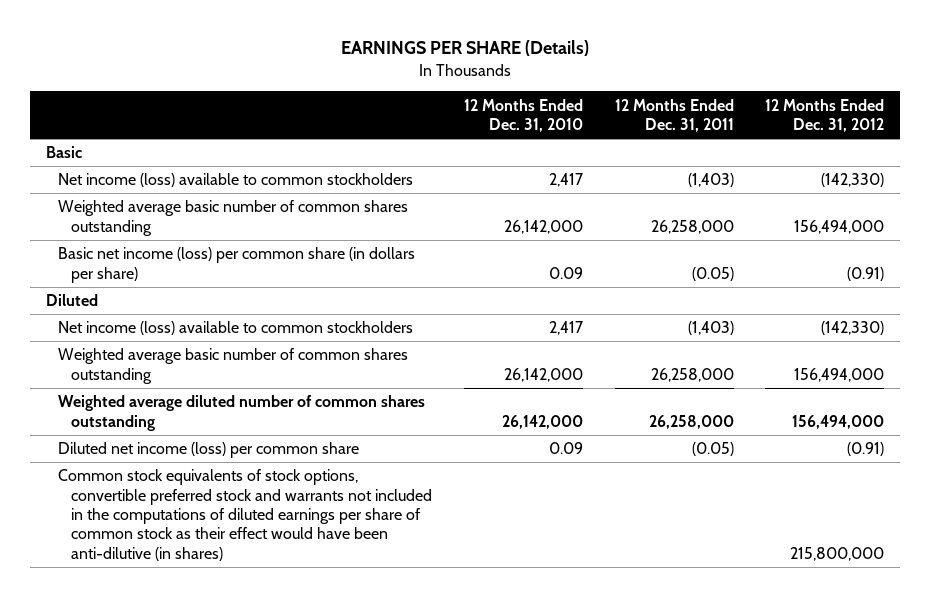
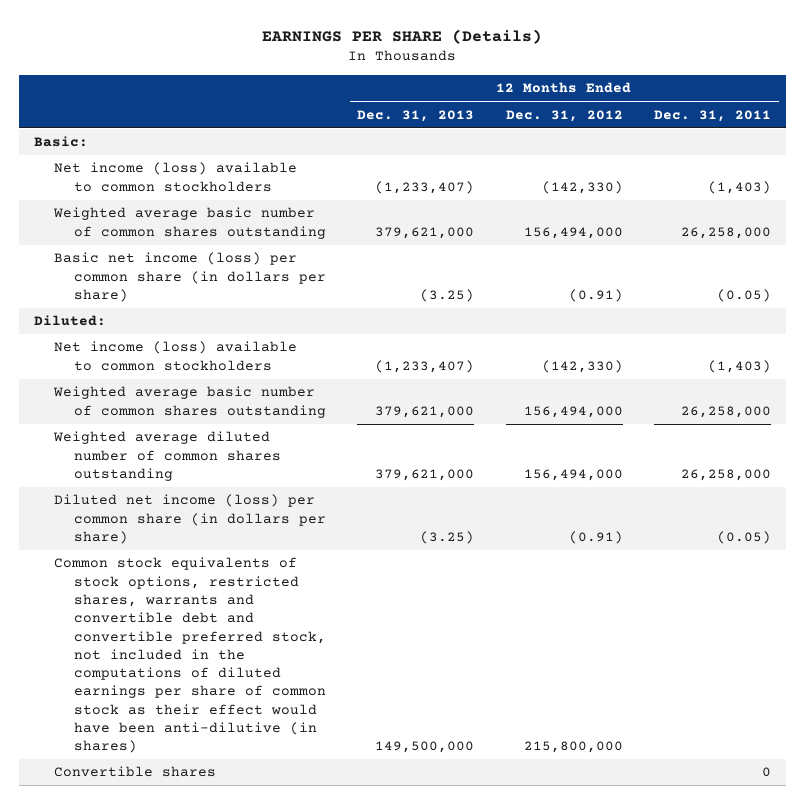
[463,98,583,132] 12 Months Ended Dec. 31, 2010 -> none
none -> [357,109,475,122] Dec. 31, 2013
[45,146,82,159] Basic -> [34,136,89,148] Basic:
[45,294,98,307] Diluted -> [34,315,107,327] Diluted:
[58,442,360,459] Diluted net income (loss) per common share -> [54,494,327,544] Diluted net income (loss) per common share (in dollars per share)
[58,469,432,561] Common stock equivalents of stock options, convertible preferred stock and warrants not included in the computations of diluted earnings per share of common stock as their effect would have been anti-dilutive (in shares) -> [54,557,327,754] Common stock equivalents of stock options, restricted shares, warrants and convertible debt and convertible preferred stock, not included in the computations of diluted earnings per share of common stock as their effect would have been anti-dilutive (in shares)
none -> [54,766,217,778] Convertible shares

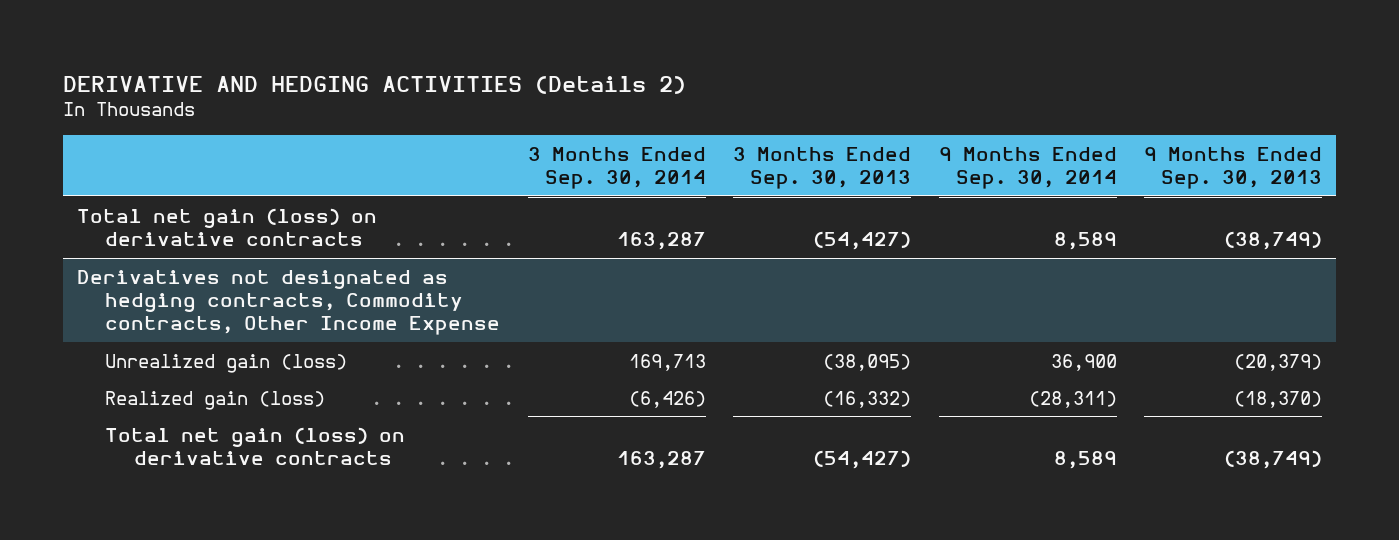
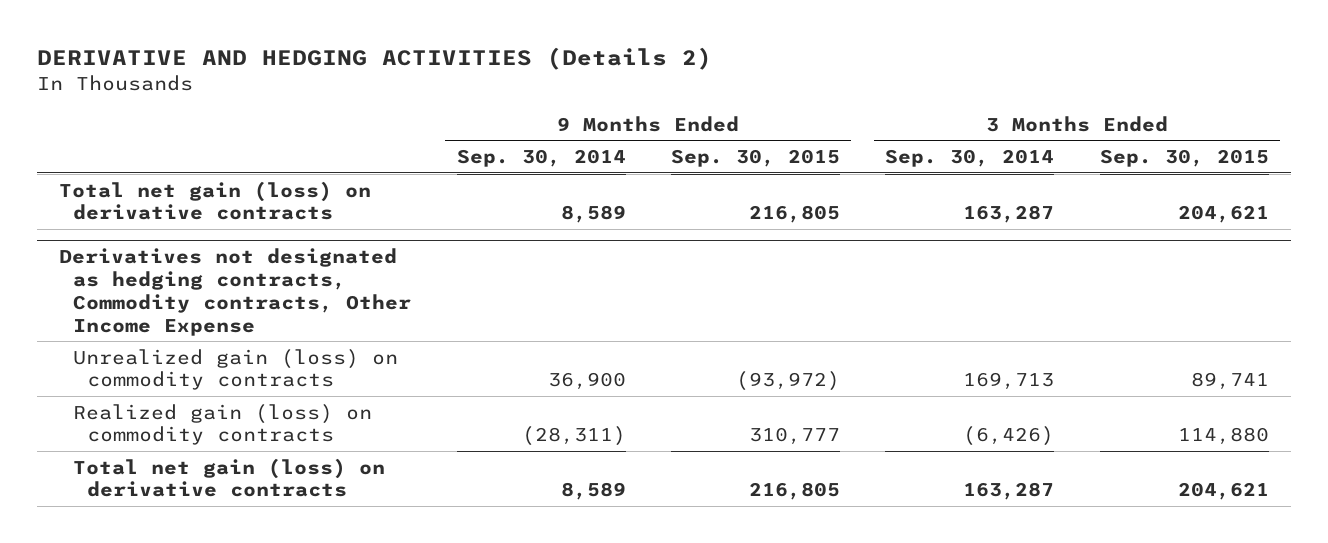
[733,146,912,189] 3 Months Ended Sep. 30, 2013 -> none
[1144,146,1323,189] 9 Months Ended Sep. 30, 2013 -> none
none -> [671,149,841,168] Sep. 30, 2015
none -> [1099,149,1269,168] Sep. 30, 2015
[105,353,348,373] Unrealized gain (loss) -> [73,348,399,391] Unrealized gain (loss) on commodity contracts
[105,390,326,410] Realized gain (loss) -> [73,403,373,446] Realized gain (loss) on commodity contracts

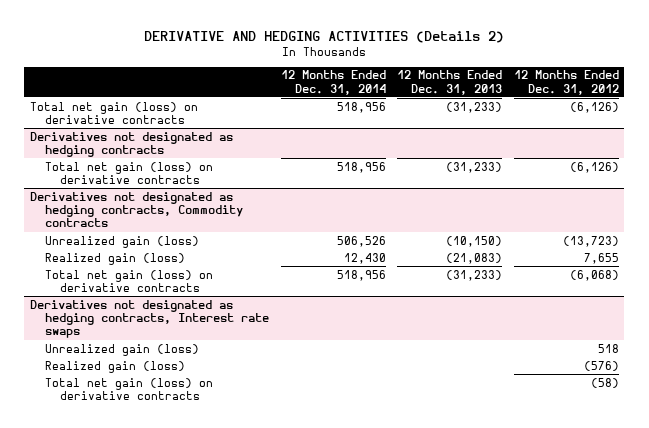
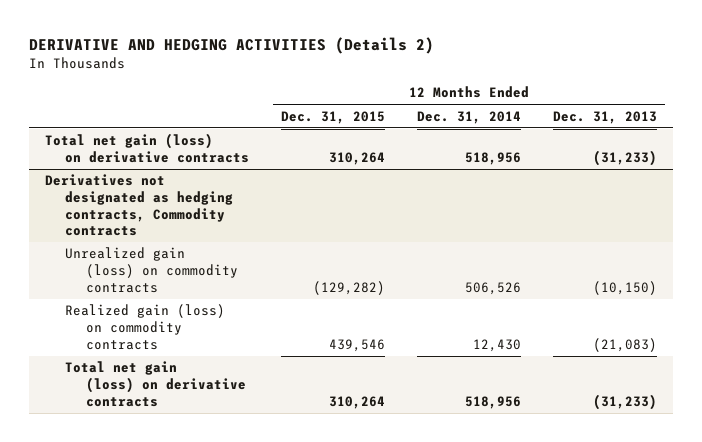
[513,70,619,95] 12 Months Ended Dec. 31, 2012 -> none
none -> [281,110,386,124] Dec. 31, 2015
[29,131,233,157] Derivatives not designated as hedging contracts -> none
[45,161,214,184] Total net gain (loss) on derivative contracts -> none
[45,235,200,248] Unrealized gain (loss) -> [65,247,238,293] Unrealized gain (loss) on commodity contracts
[45,252,186,265] Realized gain (loss) -> [65,304,226,350] Realized gain (loss) on commodity contracts
[29,299,270,339] Derivatives not designated as hedging contracts, Interest rate swaps -> none
[45,343,200,356] Unrealized gain (loss) -> none
[45,360,186,373] Realized gain (loss) -> none
[45,377,214,400] Total net gain (loss) on derivative contracts -> none

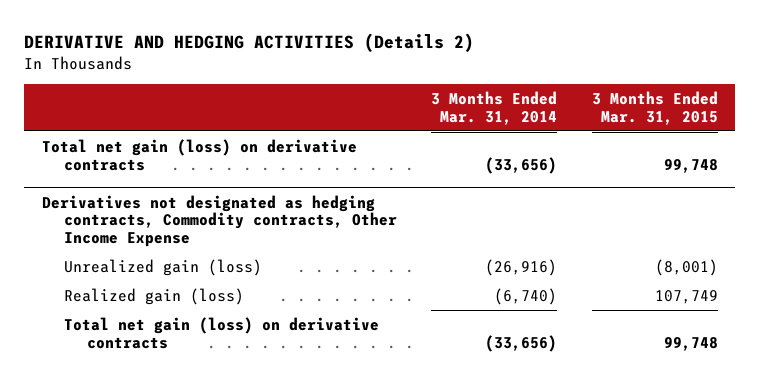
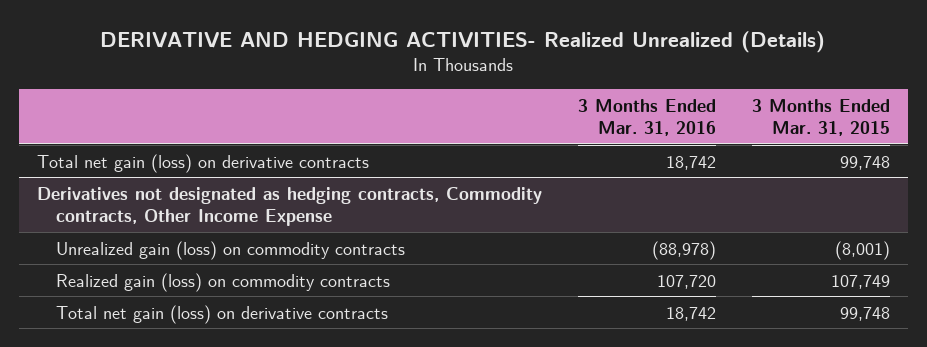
[24,33,475,53] DERIVATIVE AND HEDGING ACTIVITIES (Details 2) -> [100,30,826,53] DERIVATIVE AND HEDGING ACTIVITIES- Realized Unrealized (Details)
[431,90,558,125] 3 Months Ended Mar. 31, 2014 -> none
none -> [577,98,716,136] 3 Months Ended Mar. 31, 2016
[64,258,263,276] Unrealized gain (loss) -> [56,240,406,260] Unrealized gain (loss) on commodity contracts
[64,287,245,305] Realized gain (loss) -> [56,272,391,292] Realized gain (loss) on commodity contracts

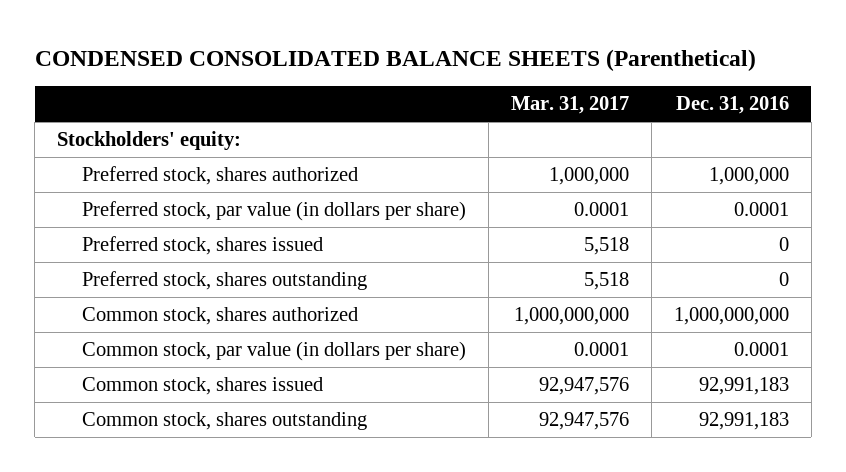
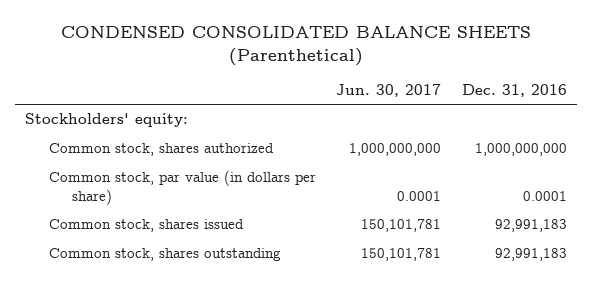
[510,96,629,115] Mar. 31, 2017 -> none
none -> [336,84,442,98] Jun. 30, 2017
[81,166,358,186] Preferred stock, shares authorized -> none
[81,201,466,222] Preferred stock, par value (in dollars per share) -> none
[81,236,323,256] Preferred stock, shares issued -> none
[81,271,367,291] Preferred stock, shares outstanding -> none

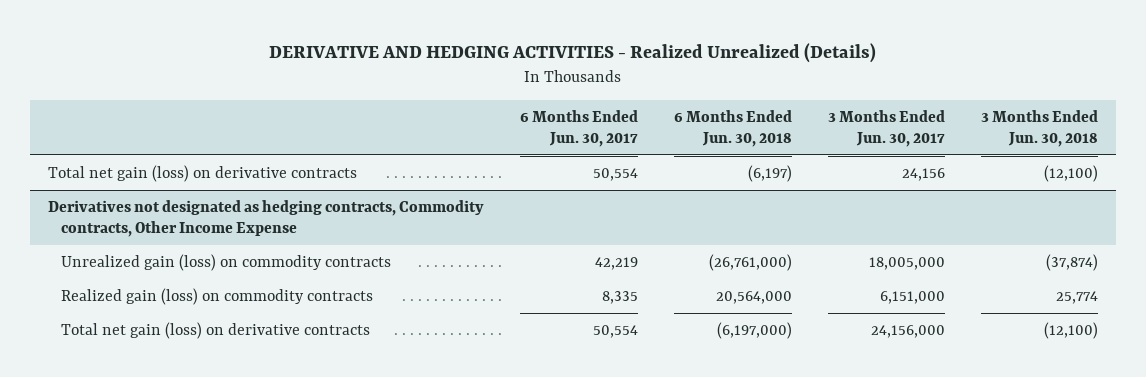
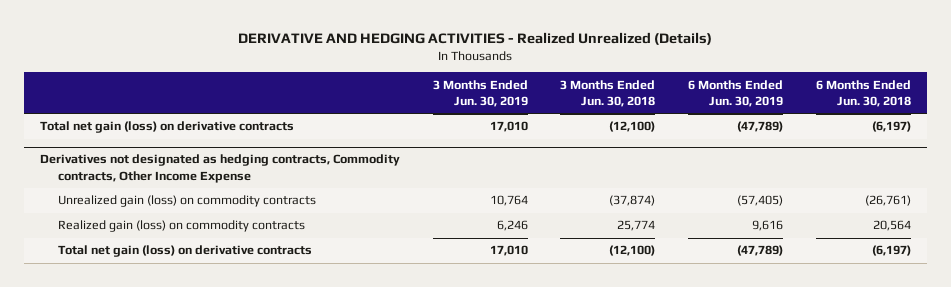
[520,109,639,147] 6 Months Ended Jun. 30, 2017 -> none
[828,109,946,147] 3 Months Ended Jun. 30, 2017 -> none
none -> [432,79,528,108] 3 Months Ended Jun. 30, 2019
none -> [688,79,784,108] 6 Months Ended Jun. 30, 2019
[709,254,793,272] (26,761,000) -> [864,195,911,207] (26,761)
[716,291,793,305] 20,564,000 -> [872,220,911,232] 20,564
[717,322,793,340] (6,197,000) -> [871,245,911,257] (6,197)

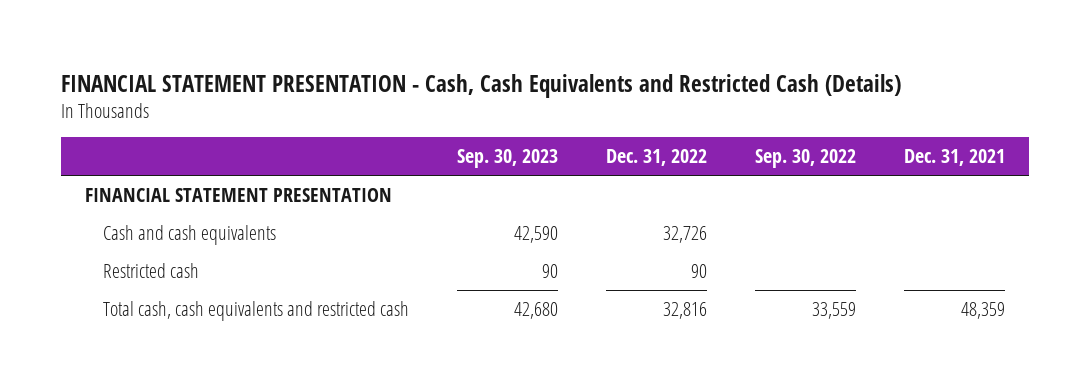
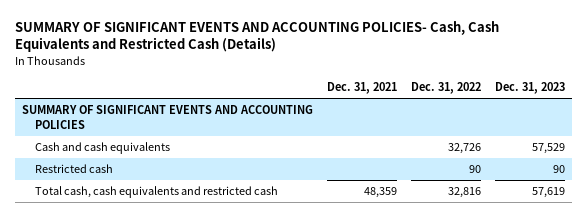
[61,73,902,98] FINANCIAL STATEMENT PRESENTATION - Cash, Cash Equivalents and Restricted Cash (Details) -> [14,21,499,53] SUMMARY OF SIGNIFICANT EVENTS AND ACCOUNTING POLICIES- Cash, Cash Equivalents and Restricted Cash (Details)
[456,149,558,169] Sep. 30, 2023 -> none
[754,149,856,169] Sep. 30, 2022 -> none
none -> [494,82,565,95] Dec. 31, 2023
[85,187,393,202] FINANCIAL STATEMENT PRESENTATION -> [21,105,313,129] SUMMARY OF SIGNIFICANT EVENTS AND ACCOUNTING POLICIES

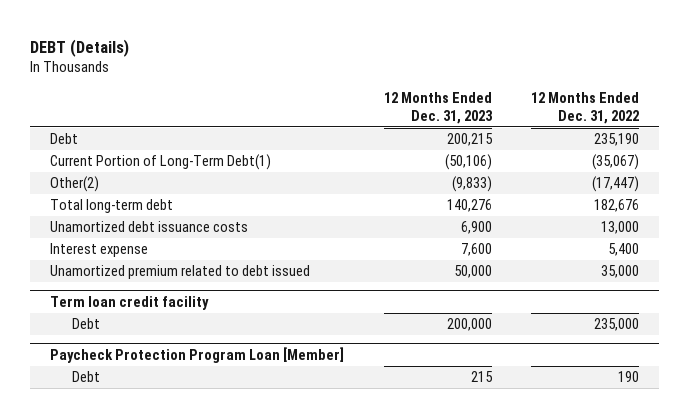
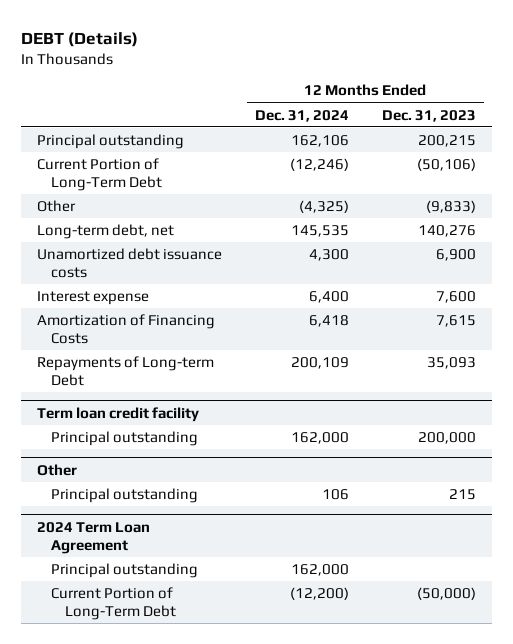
[531,92,640,124] 12 Months Ended Dec. 31, 2022 -> none
none -> [254,109,349,122] Dec. 31, 2024
[49,133,78,145] Debt -> [37,133,185,149] Principal outstanding
[49,154,271,171] Current Portion of Long-Term Debt(1) -> [37,157,162,191] Current Portion of Long-Term Debt
[49,176,99,193] Other(2) -> [37,199,77,212] Other
[49,199,173,214] Total long-term debt -> [37,223,175,239] Long-term debt, net
[49,265,310,280] Unamortized premium related to debt issued -> none
none -> [37,313,216,344] Amortization of Financing Costs
none -> [37,355,215,386] Repayments of Long-term Debt
[71,318,100,330] Debt -> none
none -> [50,430,198,446] Principal outstanding
[49,347,344,364] Paycheck Protection Program Loan [Member] -> [37,463,78,476] Other
[71,371,100,383] Debt -> [50,487,198,503] Principal outstanding
none -> [37,521,151,554] 2024 Term Loan Agreement
none -> [50,562,198,578] Principal outstanding
none -> [50,586,176,620] Current Portion of Long-Term Debt

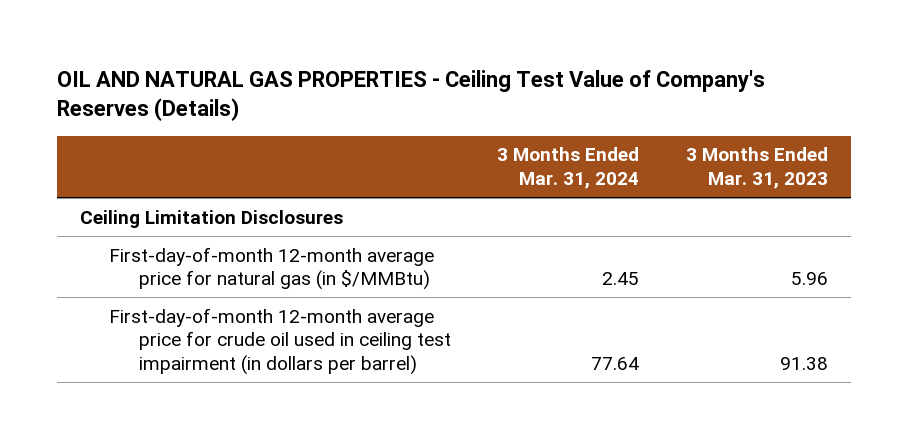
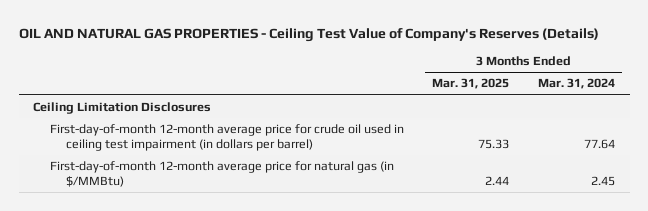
[685,147,828,190] 3 Months Ended Mar. 31, 2023 -> none
none -> [432,78,510,90] Mar. 31, 2025
[109,246,435,291] First-day-of-month 12-month average price for natural gas (in $/MMBtu) -> [49,161,394,188] First-day-of-month 12-month average price for natural gas (in $/MMBtu)

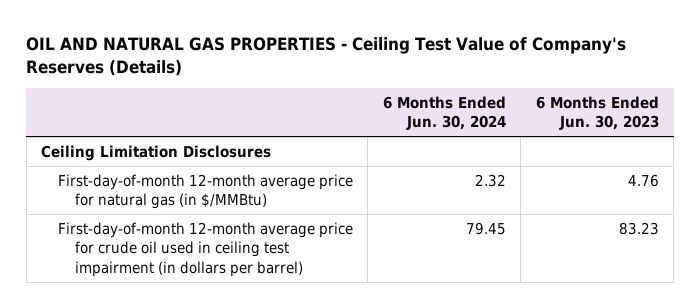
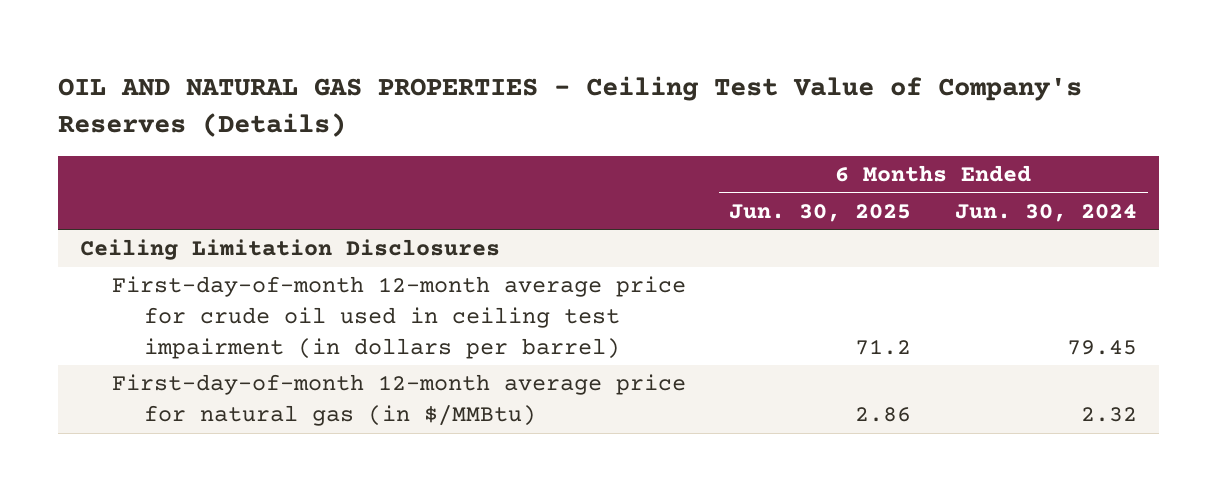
[535,95,659,131] 6 Months Ended Jun. 30, 2023 -> none
none -> [729,203,912,222] Jun. 30, 2025
[57,173,353,210] First-day-of-month 12-month average price for natural gas (in $/MMBtu) -> [112,374,687,426] First-day-of-month 12-month average price for natural gas (in $/MMBtu)

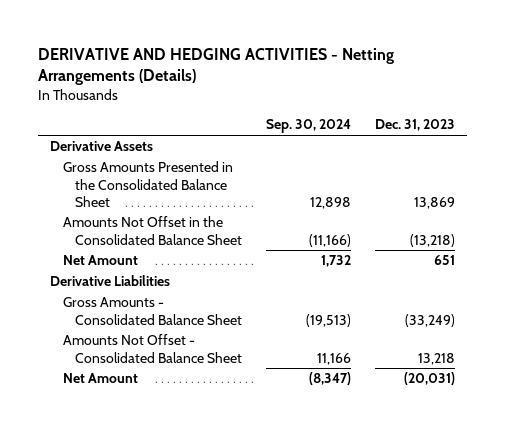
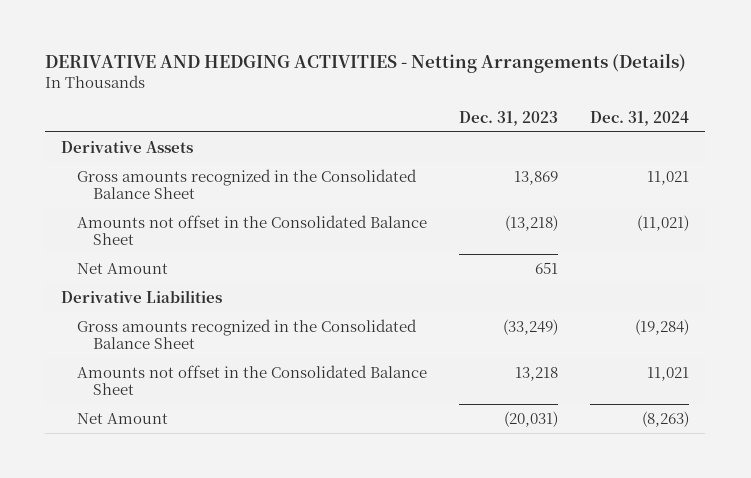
[266,119,352,134] Sep. 30, 2024 -> none
none -> [590,110,690,126] Dec. 31, 2024
[62,161,233,207] Gross Amounts Presented in the Consolidated Balance Sheet -> [76,168,417,200] Gross amounts recognized in the Consolidated Balance Sheet
[62,216,243,245] Amounts Not Offset in the Consolidated Balance Sheet -> [76,214,427,246] Amounts not offset in the Consolidated Balance Sheet
[62,297,243,325] Gross Amounts - Consolidated Balance Sheet -> [76,318,417,350] Gross amounts recognized in the Consolidated Balance Sheet
[62,334,243,363] Amounts Not Offset - Consolidated Balance Sheet -> [76,364,427,396] Amounts not offset in the Consolidated Balance Sheet

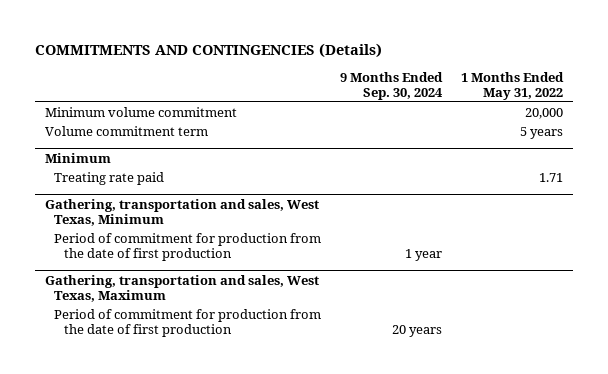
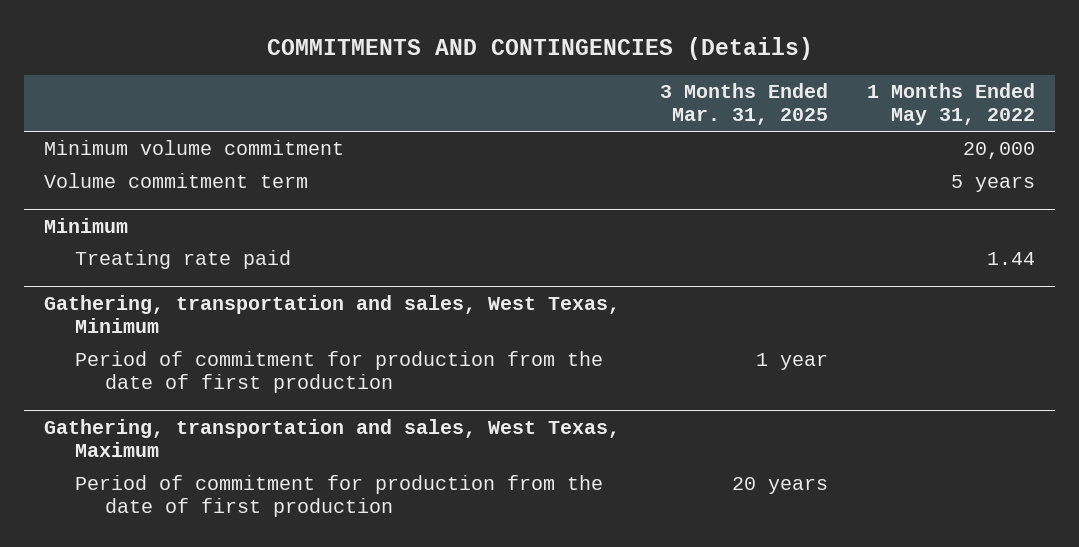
[340,71,444,100] 9 Months Ended Sep. 30, 2024 -> none
none -> [659,83,828,126] 3 Months Ended Mar. 31, 2025
[539,173,564,183] 1.71 -> [987,251,1036,265] 1.44

